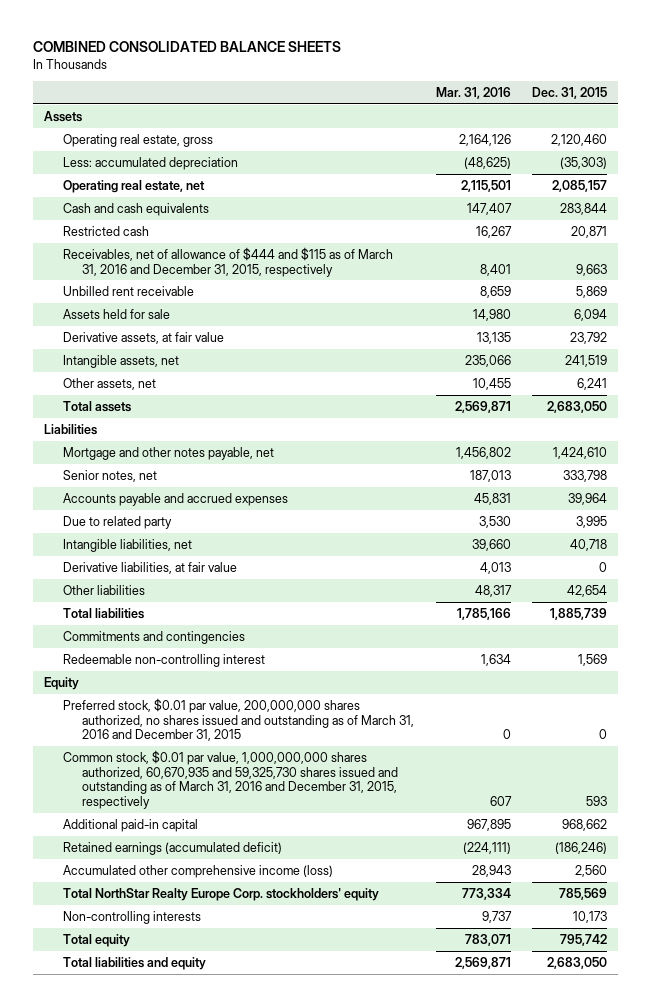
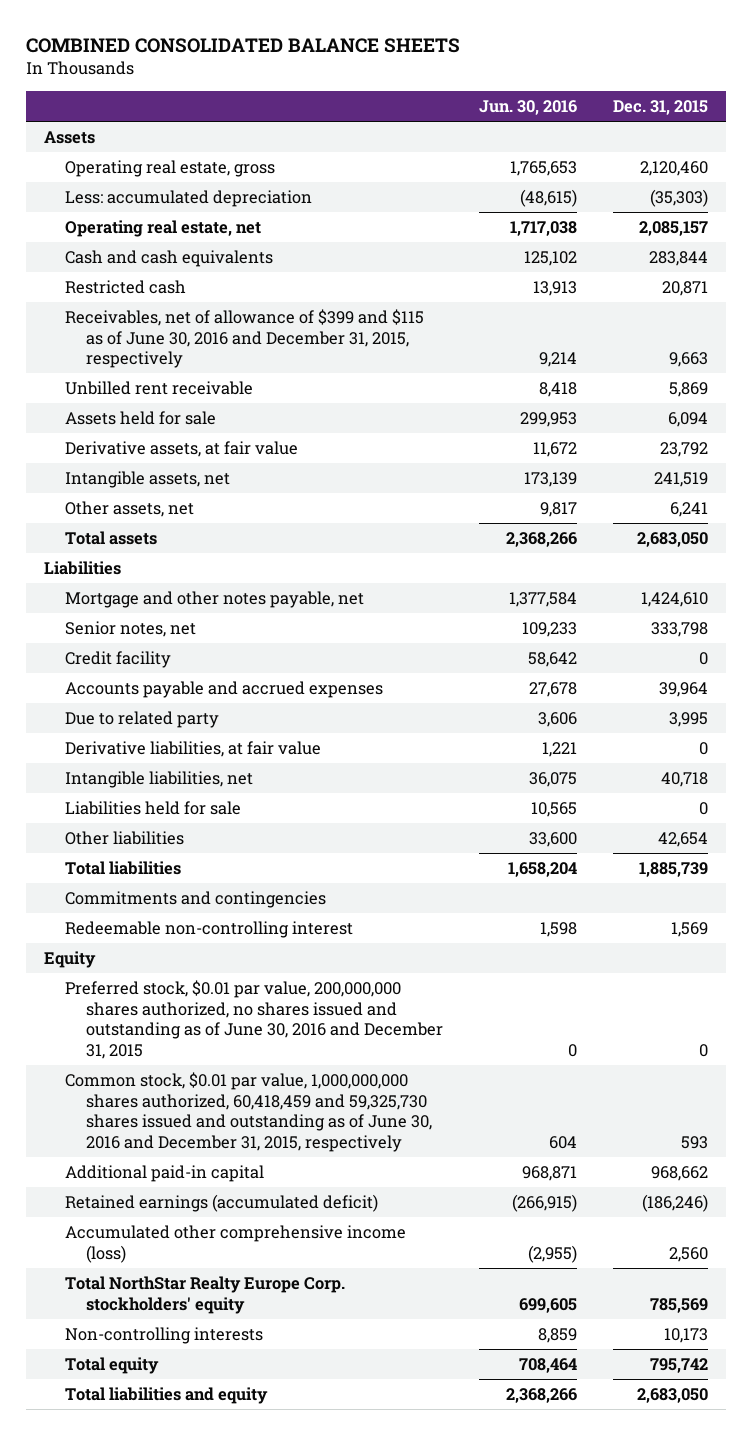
[435,86,511,99] Mar. 31, 2016 -> none
none -> [479,100,578,116] Jun. 30, 2016
[62,246,393,277] Receivables, net of allowance of $444 and $115 as of March 31, 2016 and December 31, 2015, respectively -> [65,308,425,369] Receivables, net of allowance of $399 and $115 as of June 30, 2016 and December 31, 2015, respectively
none -> [65,650,172,668] Credit facility
[62,538,192,552] Intangible liabilities, net -> [65,770,254,788] Intangible liabilities, net
none -> [65,800,242,815] Liabilities held for sale
[62,697,414,742] Preferred stock, $0.01 par value, 200,000,000 shares authorized, no shares issued and outstanding as of March 31, 2016 and December 31, 2015 -> [65,979,443,1059] Preferred stock, $0.01 par value, 200,000,000 shares authorized, no shares issued and outstanding as of June 30, 2016 and December 31, 2015
[62,749,398,809] Common stock, $0.01 par value, 1,000,000,000 shares authorized, 60,670,935 and 59,325,730 shares issued and outstanding as of March 31, 2016 and December 31, 2015, respectively -> [65,1071,432,1152] Common stock, $0.01 par value, 1,000,000,000 shares authorized, 60,418,459 and 59,325,730 shares issued and outstanding as of June 30, 2016 and December 31, 2015, respectively

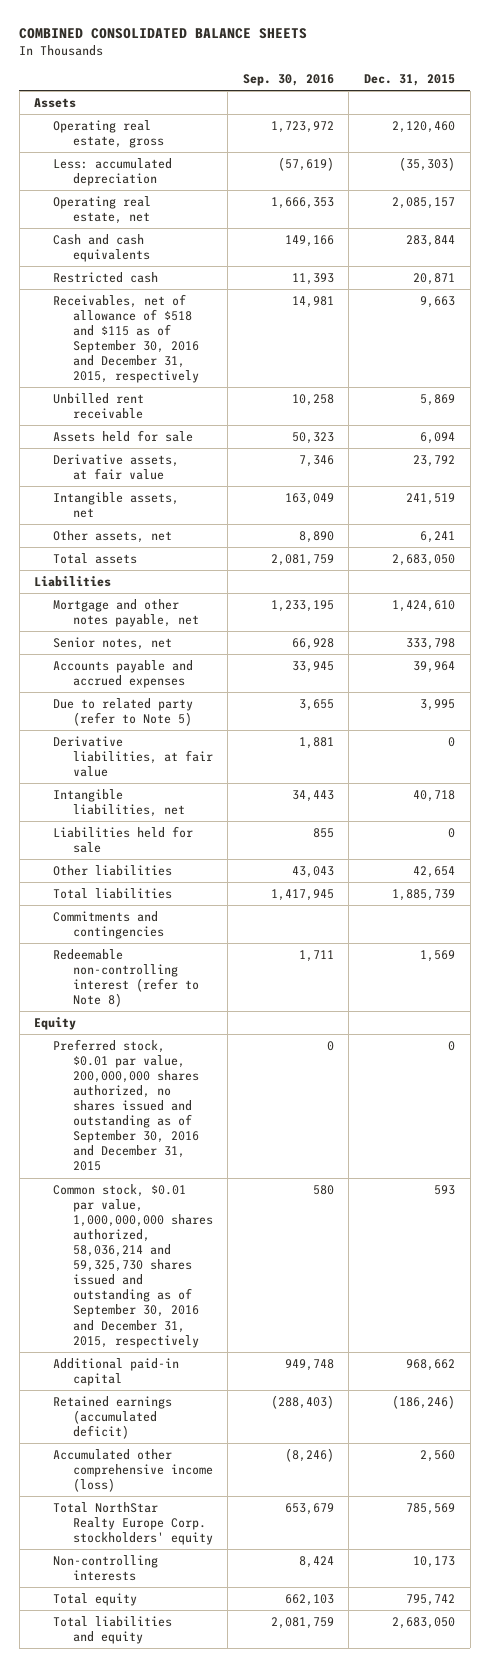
[479,100,578,116] Jun. 30, 2016 -> none
none -> [242,73,334,86] Sep. 30, 2016
[65,308,425,369] Receivables, net of allowance of $399 and $115 as of June 30, 2016 and December 31, 2015, respectively -> [53,293,199,384] Receivables, net of allowance of $518 and $115 as of September 30, 2016 and December 31, 2015, respectively
[65,650,172,668] Credit facility -> none
[65,710,220,728] Due to related party -> [53,697,194,726] Due to related party (refer to Note 5)
[65,920,354,938] Redeemable non-controlling interest -> [53,948,199,1008] Redeemable non-controlling interest (refer to Note 8)
[65,979,443,1059] Preferred stock, $0.01 par value, 200,000,000 shares authorized, no shares issued and outstanding as of June 30, 2016 and December 31, 2015 -> [53,1038,199,1172] Preferred stock, $0.01 par value, 200,000,000 shares authorized, no shares issued and outstanding as of September 30, 2016 and December 31, 2015
[65,1071,432,1152] Common stock, $0.01 par value, 1,000,000,000 shares authorized, 60,418,459 and 59,325,730 shares issued and outstanding as of June 30, 2016 and December 31, 2015, respectively -> [53,1183,213,1348] Common stock, $0.01 par value, 1,000,000,000 shares authorized, 58,036,214 and 59,325,730 shares issued and outstanding as of September 30, 2016 and December 31, 2015, respectively

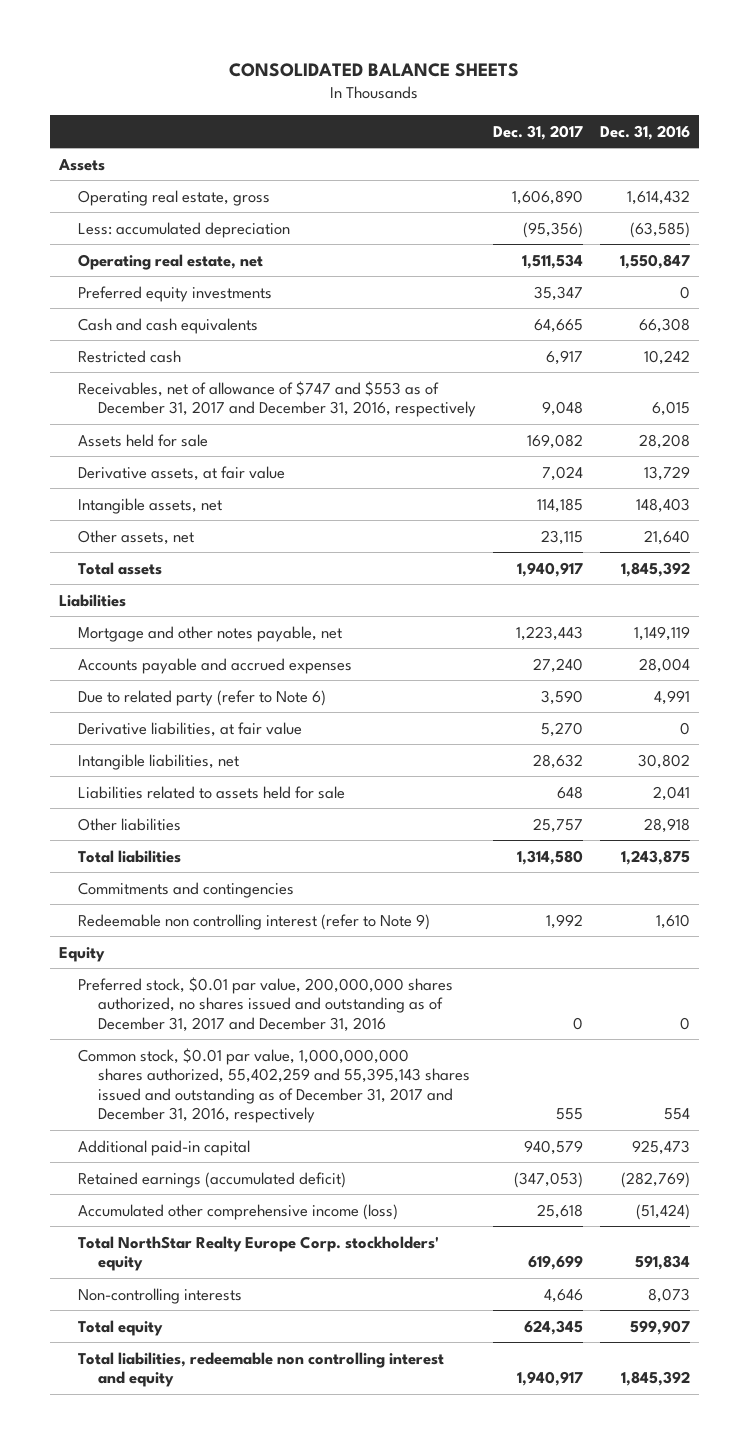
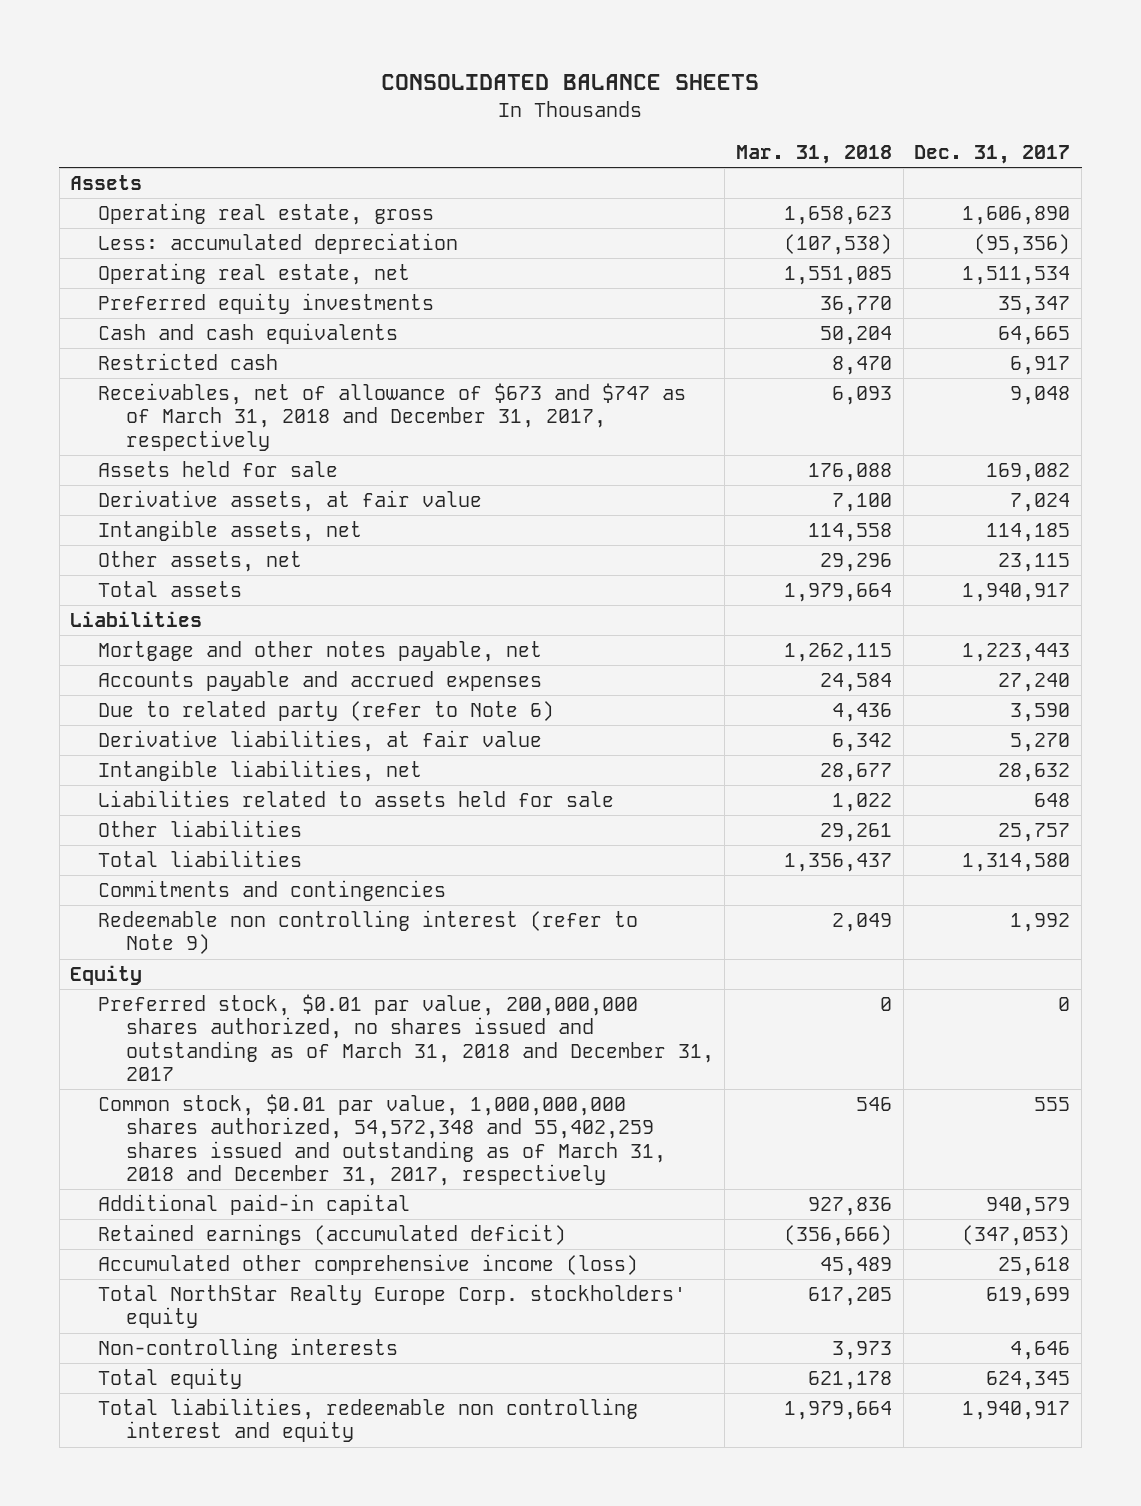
[600,124,691,140] Dec. 31, 2016 -> none
none -> [736,145,893,165] Mar. 31, 2018
[78,380,477,418] Receivables, net of allowance of $747 and $553 as of December 31, 2017 and December 31, 2016, respectively -> [98,383,687,451] Receivables, net of allowance of $673 and $747 as of March 31, 2018 and December 31, 2017, respectively
[78,976,454,1032] Preferred stock, $0.01 par value, 200,000,000 shares authorized, no shares issued and outstanding as of December 31, 2017 and December 31, 2016 -> [98,994,714,1082] Preferred stock, $0.01 par value, 200,000,000 shares authorized, no shares issued and outstanding as of March 31, 2018 and December 31, 2017
[78,1047,471,1123] Common stock, $0.01 par value, 1,000,000,000 shares authorized, 55,402,259 and 55,395,143 shares issued and outstanding as of December 31, 2017 and December 31, 2016, respectively -> [98,1094,666,1187] Common stock, $0.01 par value, 1,000,000,000 shares authorized, 54,572,348 and 55,402,259 shares issued and outstanding as of March 31, 2018 and December 31, 2017, respectively

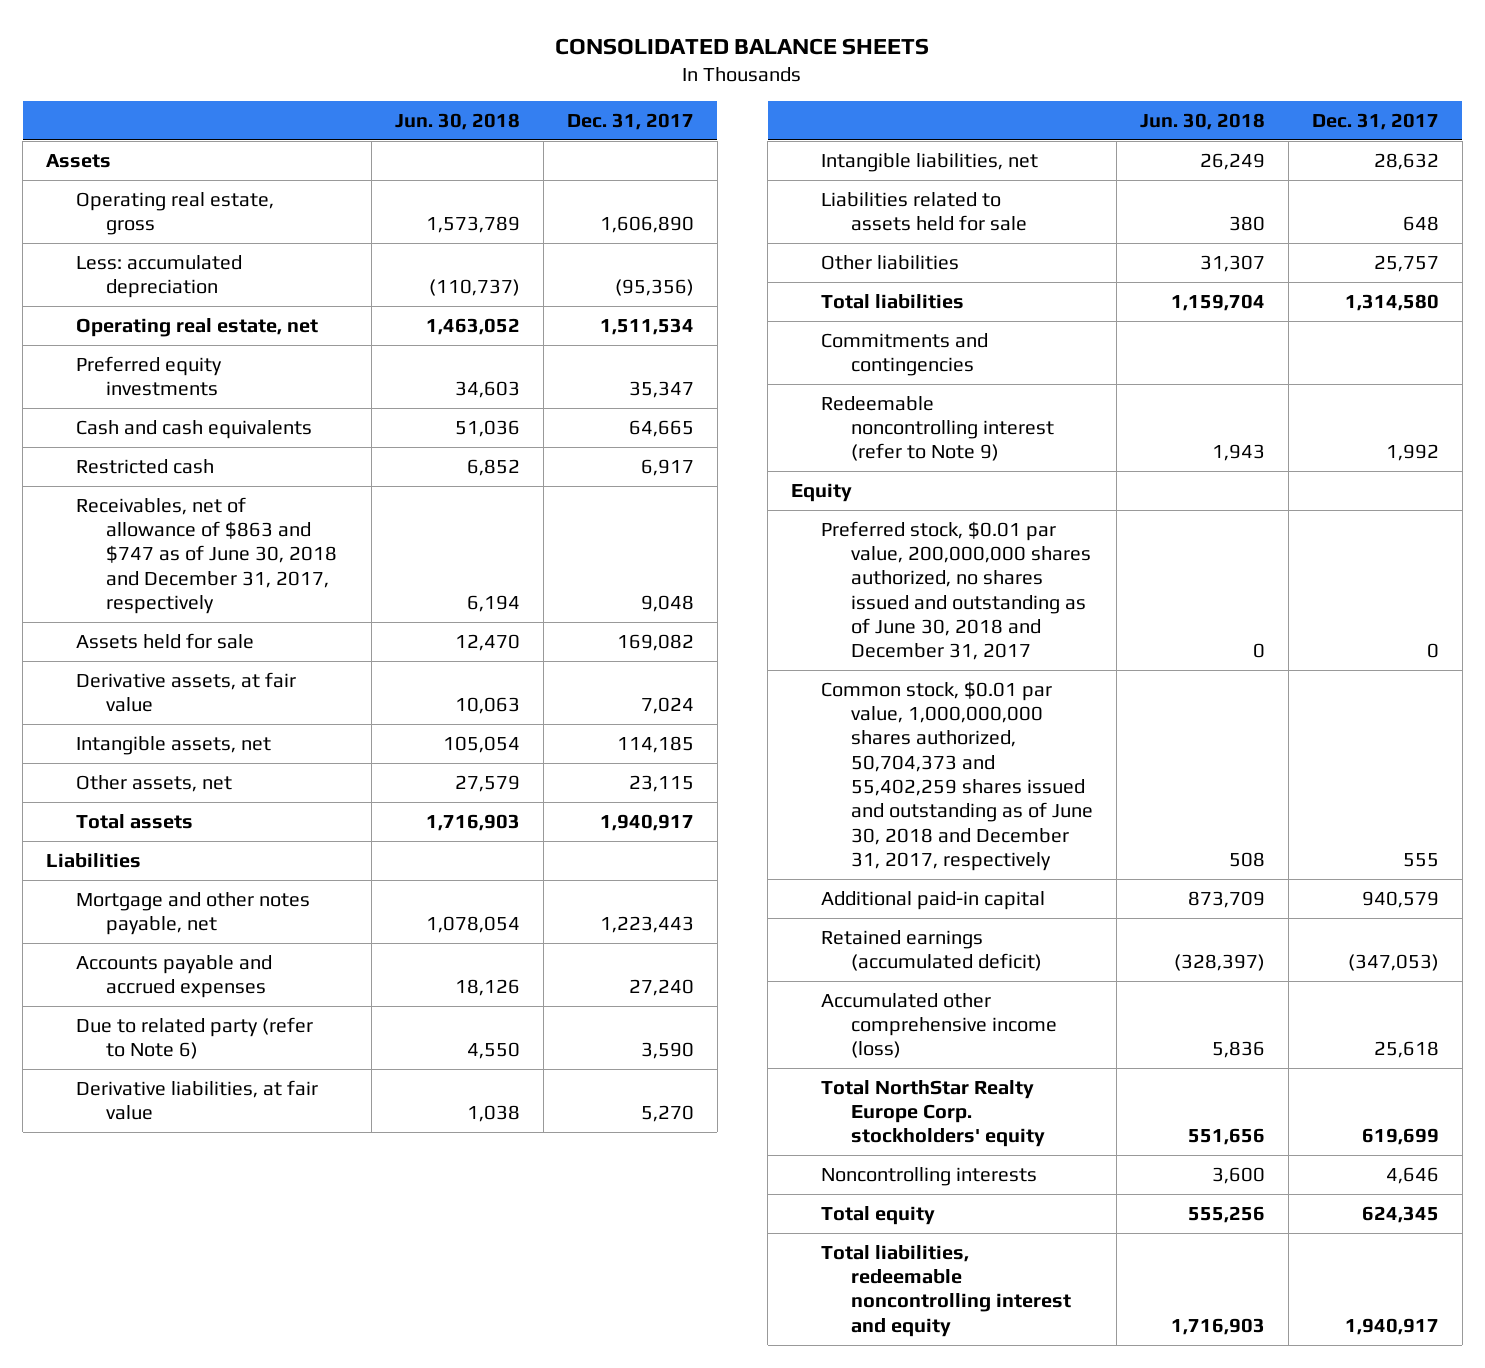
[736,145,893,165] Mar. 31, 2018 -> none
none -> [394,113,520,131] Jun. 30, 2018
[98,383,687,451] Receivables, net of allowance of $673 and $747 as of March 31, 2018 and December 31, 2017, respectively -> [75,496,337,615] Receivables, net of allowance of $863 and $747 as of June 30, 2018 and December 31, 2017, respectively
[98,910,639,955] Redeemable non controlling interest (refer to Note 9) -> [820,395,1054,462] Redeemable noncontrolling interest (refer to Note 9)
[98,994,714,1082] Preferred stock, $0.01 par value, 200,000,000 shares authorized, no shares issued and outstanding as of March 31, 2018 and December 31, 2017 -> [820,520,1091,661] Preferred stock, $0.01 par value, 200,000,000 shares authorized, no shares issued and outstanding as of June 30, 2018 and December 31, 2017
[98,1094,666,1187] Common stock, $0.01 par value, 1,000,000,000 shares authorized, 54,572,348 and 55,402,259 shares issued and outstanding as of March 31, 2018 and December 31, 2017, respectively -> [820,680,1093,871] Common stock, $0.01 par value, 1,000,000,000 shares authorized, 50,704,373 and 55,402,259 shares issued and outstanding as of June 30, 2018 and December 31, 2017, respectively
[98,1338,399,1360] Non-controlling interests -> [820,1166,1037,1186] Noncontrolling interests
[98,1398,639,1443] Total liabilities, redeemable non controlling interest and equity -> [820,1244,1071,1337] Total liabilities, redeemable noncontrolling interest and equity

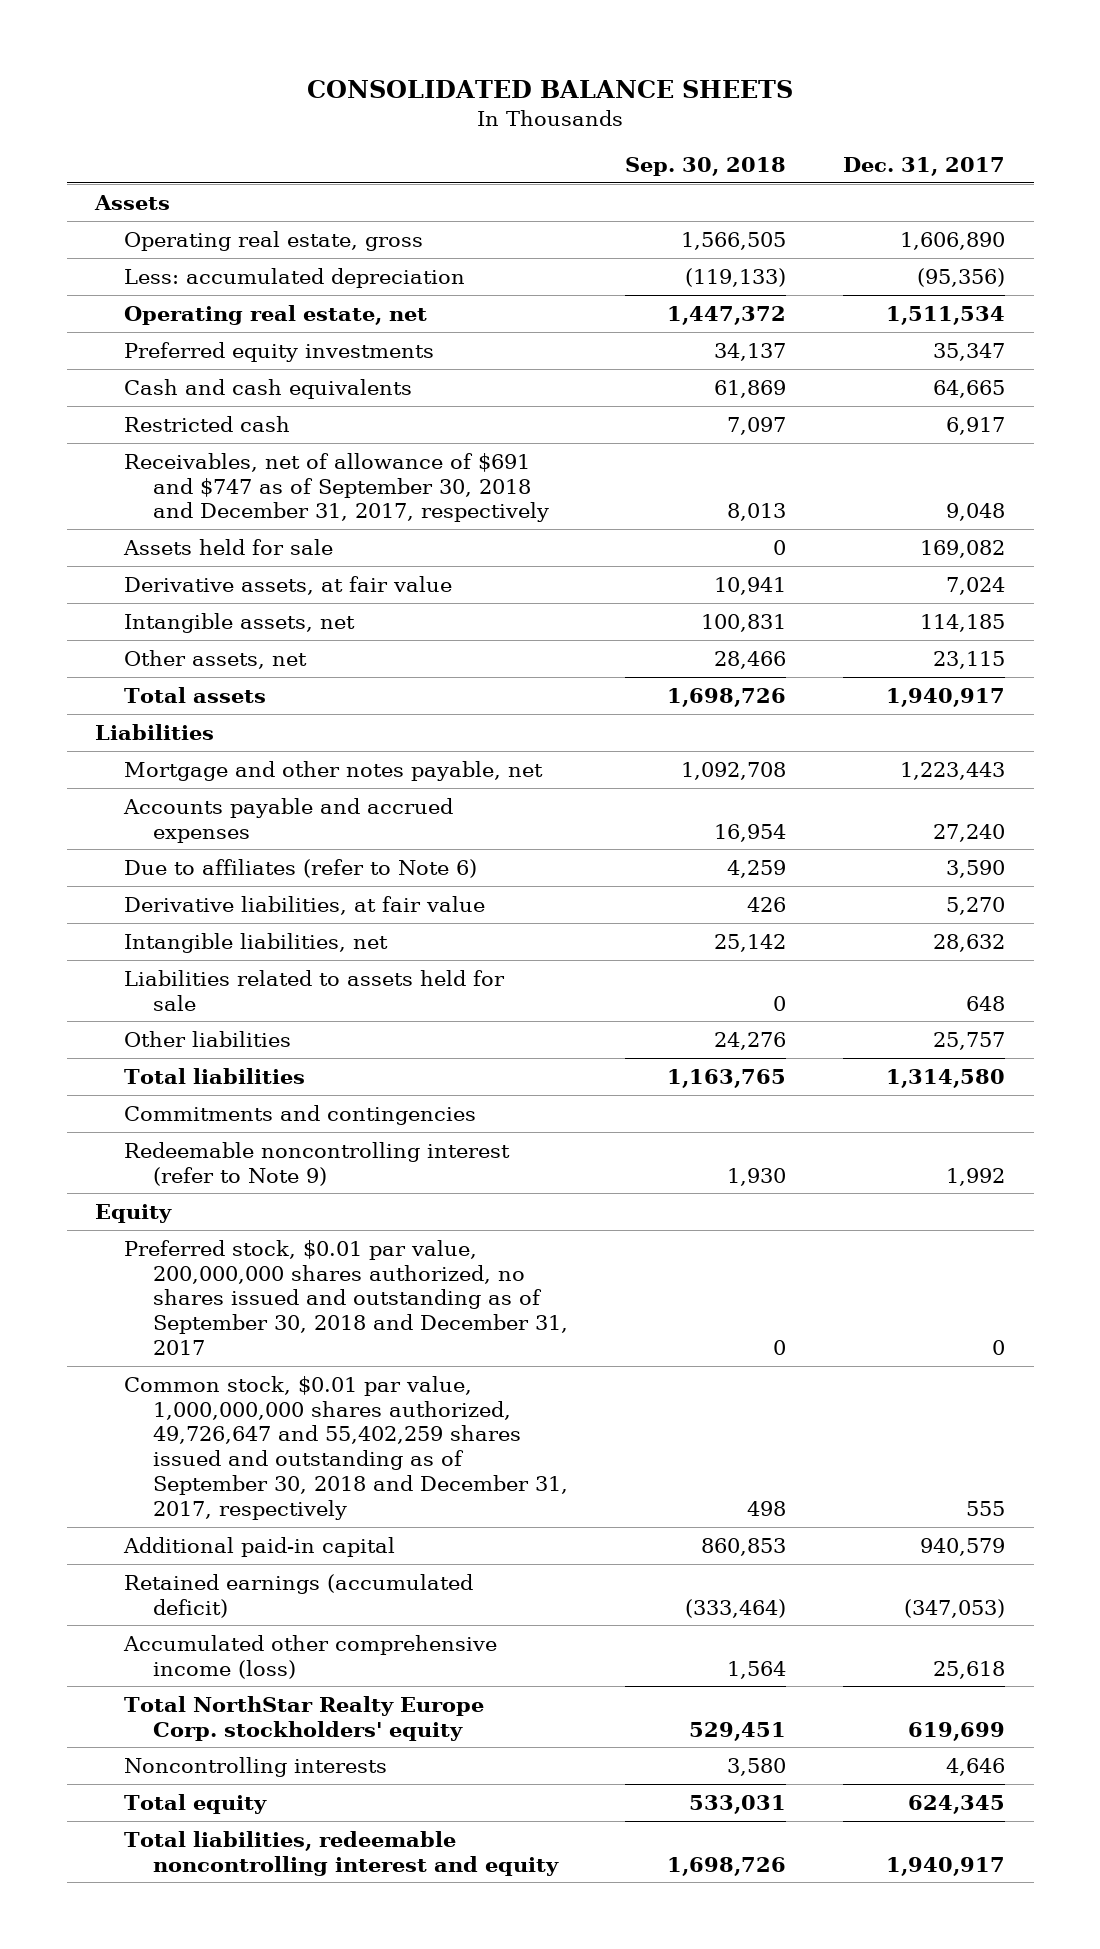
[394,113,520,131] Jun. 30, 2018 -> none
none -> [625,157,787,177] Sep. 30, 2018
[75,496,337,615] Receivables, net of allowance of $863 and $747 as of June 30, 2018 and December 31, 2017, respectively -> [124,452,550,523] Receivables, net of allowance of $691 and $747 as of September 30, 2018 and December 31, 2017, respectively
[75,1016,313,1060] Due to related party (refer to Note 6) -> [124,858,478,878] Due to affiliates (refer to Note 6)
[820,520,1091,661] Preferred stock, $0.01 par value, 200,000,000 shares authorized, no shares issued and outstanding as of June 30, 2018 and December 31, 2017 -> [124,1239,569,1356] Preferred stock, $0.01 par value, 200,000,000 shares authorized, no shares issued and outstanding as of September 30, 2018 and December 31, 2017
[820,680,1093,871] Common stock, $0.01 par value, 1,000,000,000 shares authorized, 50,704,373 and 55,402,259 shares issued and outstanding as of June 30, 2018 and December 31, 2017, respectively -> [124,1375,569,1521] Common stock, $0.01 par value, 1,000,000,000 shares authorized, 49,726,647 and 55,402,259 shares issued and outstanding as of September 30, 2018 and December 31, 2017, respectively

